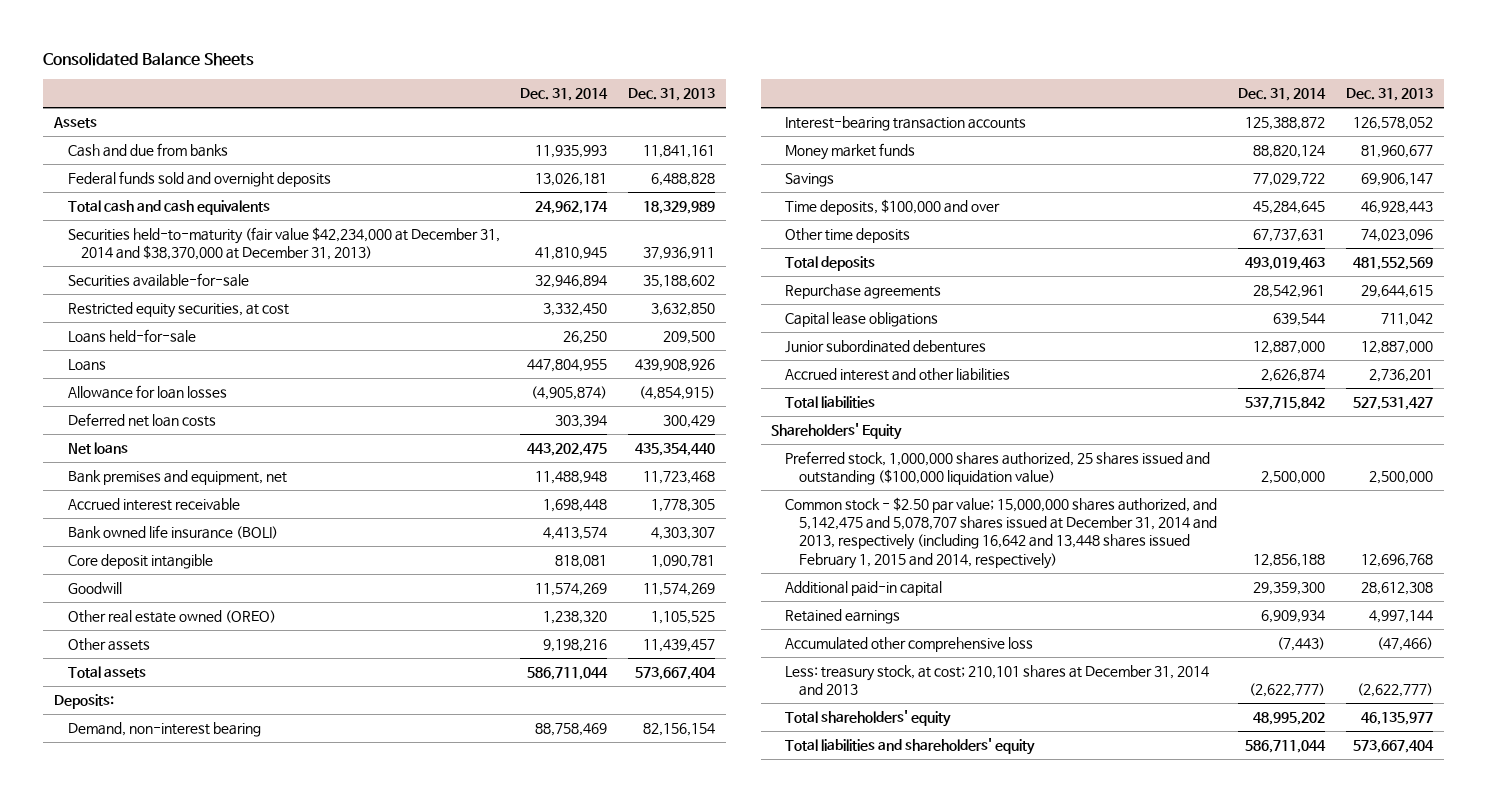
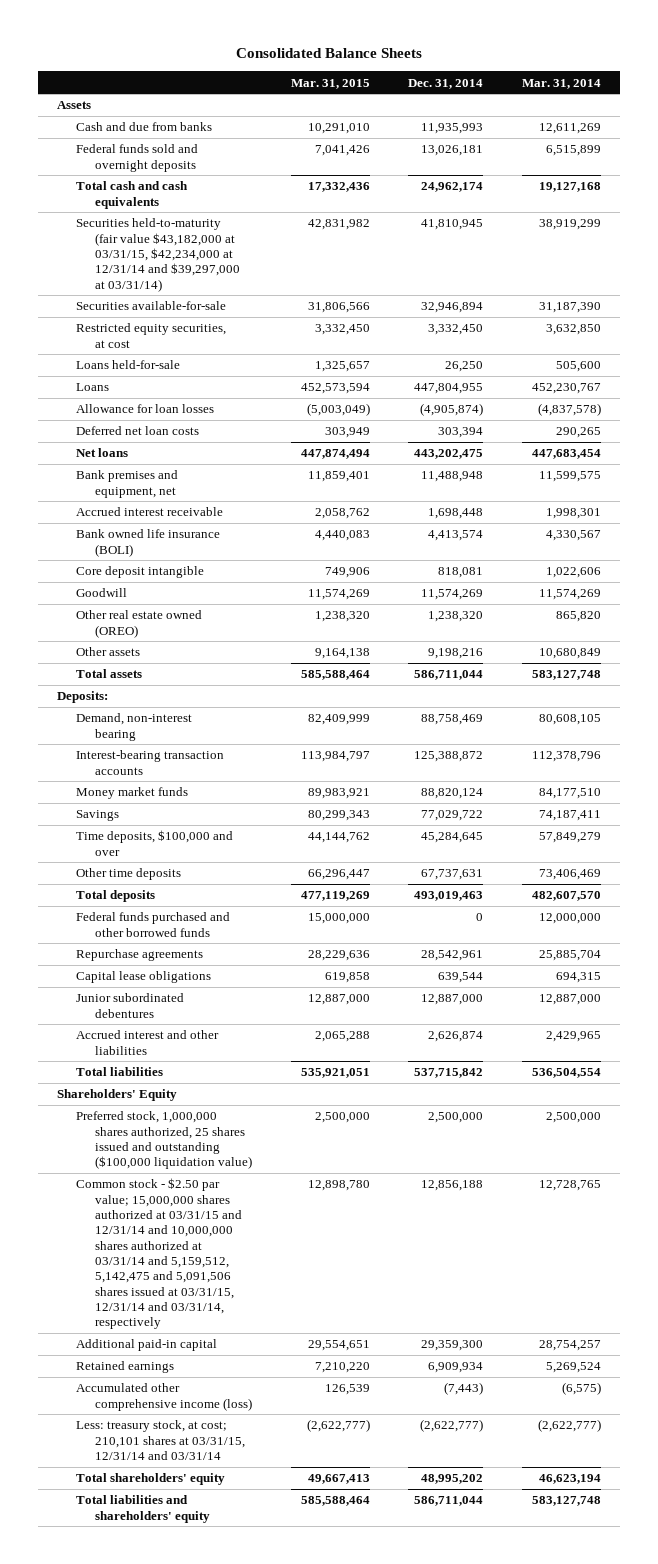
[628,88,716,102] Dec. 31, 2013 -> none
none -> [290,78,370,89] Mar. 31, 2015
none -> [521,78,601,89] Mar. 31, 2014
[67,227,500,261] Securities held-to-maturity (fair value $42,234,000 at December 31, 2014 and $38,370,000 at December 31, 2013) -> [76,218,241,292] Securities held-to-maturity (fair value $43,182,000 at 03/31/15, $42,234,000 at 12/31/14 and $39,297,000 at 03/31/14)
none -> [76,912,231,937] Federal funds purchased and other borrowed funds
[785,497,1218,569] Common stock - $2.50 par value; 15,000,000 shares authorized, and 5,142,475 and 5,078,707 shares issued at December 31, 2014 and 2013, respectively (including 16,642 and 13,448 shares issued February 1, 2015 and 2014, respectively) -> [76,1178,243,1330] Common stock - $2.50 par value; 15,000,000 shares authorized at 03/31/15 and 12/31/14 and 10,000,000 shares authorized at 03/31/14 and 5,159,512, 5,142,475 and 5,091,506 shares issued at 03/31/15, 12/31/14 and 03/31/14, respectively
[785,637,1034,653] Accumulated other comprehensive loss -> [76,1383,253,1411] Accumulated other comprehensive income (loss)
[785,665,1210,697] Less: treasury stock, at cost; 210,101 shares at December 31, 2014 and 2013 -> [76,1420,246,1461] Less: treasury stock, at cost; 210,101 shares at 03/31/15, 12/31/14 and 03/31/14

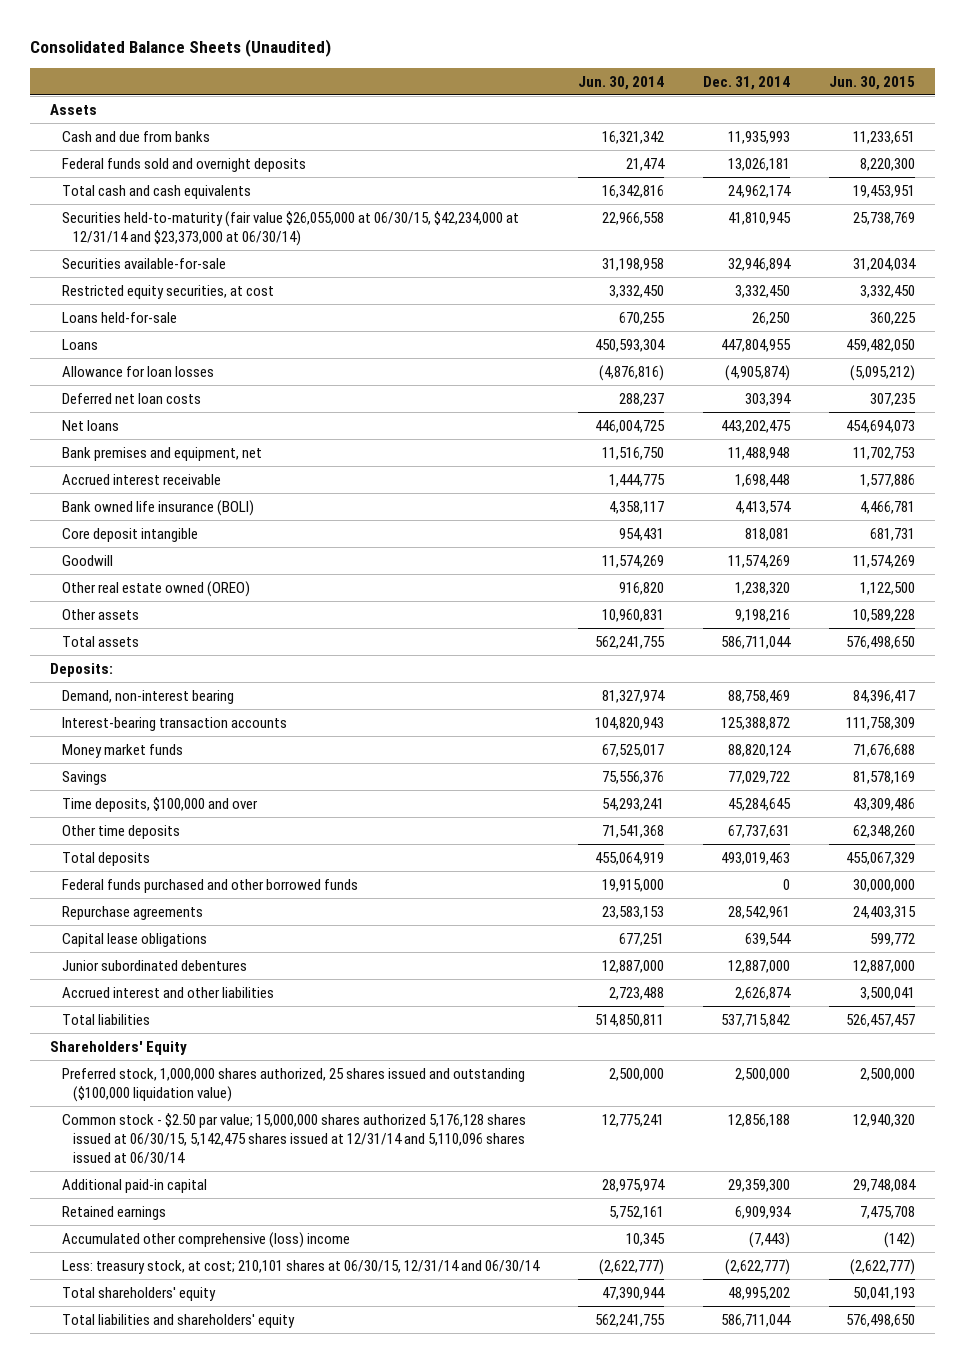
[235,48,422,59] Consolidated Balance Sheets -> [29,39,331,58] Consolidated Balance Sheets (Unaudited)
[290,78,370,89] Mar. 31, 2015 -> none
[521,78,601,89] Mar. 31, 2014 -> none
none -> [577,75,664,90] Jun. 30, 2014
none -> [829,75,916,90] Jun. 30, 2015
[76,218,241,292] Securities held-to-maturity (fair value $43,182,000 at 03/31/15, $42,234,000 at 12/31/14 and $39,297,000 at 03/31/14) -> [61,210,519,246] Securities held-to-maturity (fair value $26,055,000 at 06/30/15, $42,234,000 at 12/31/14 and $23,373,000 at 06/30/14)
[76,1178,243,1330] Common stock - $2.50 par value; 15,000,000 shares authorized at 03/31/15 and 12/31/14 and 10,000,000 shares authorized at 03/31/14 and 5,159,512, 5,142,475 and 5,091,506 shares issued at 03/31/15, 12/31/14 and 03/31/14, respectively -> [61,1112,526,1165] Common stock - $2.50 par value; 15,000,000 shares authorized 5,176,128 shares issued at 06/30/15, 5,142,475 shares issued at 12/31/14 and 5,110,096 shares issued at 06/30/14
[76,1383,253,1411] Accumulated other comprehensive income (loss) -> [61,1231,350,1248] Accumulated other comprehensive (loss) income
[76,1420,246,1461] Less: treasury stock, at cost; 210,101 shares at 03/31/15, 12/31/14 and 03/31/14 -> [61,1259,540,1274] Less: treasury stock, at cost; 210,101 shares at 06/30/15, 12/31/14 and 06/30/14

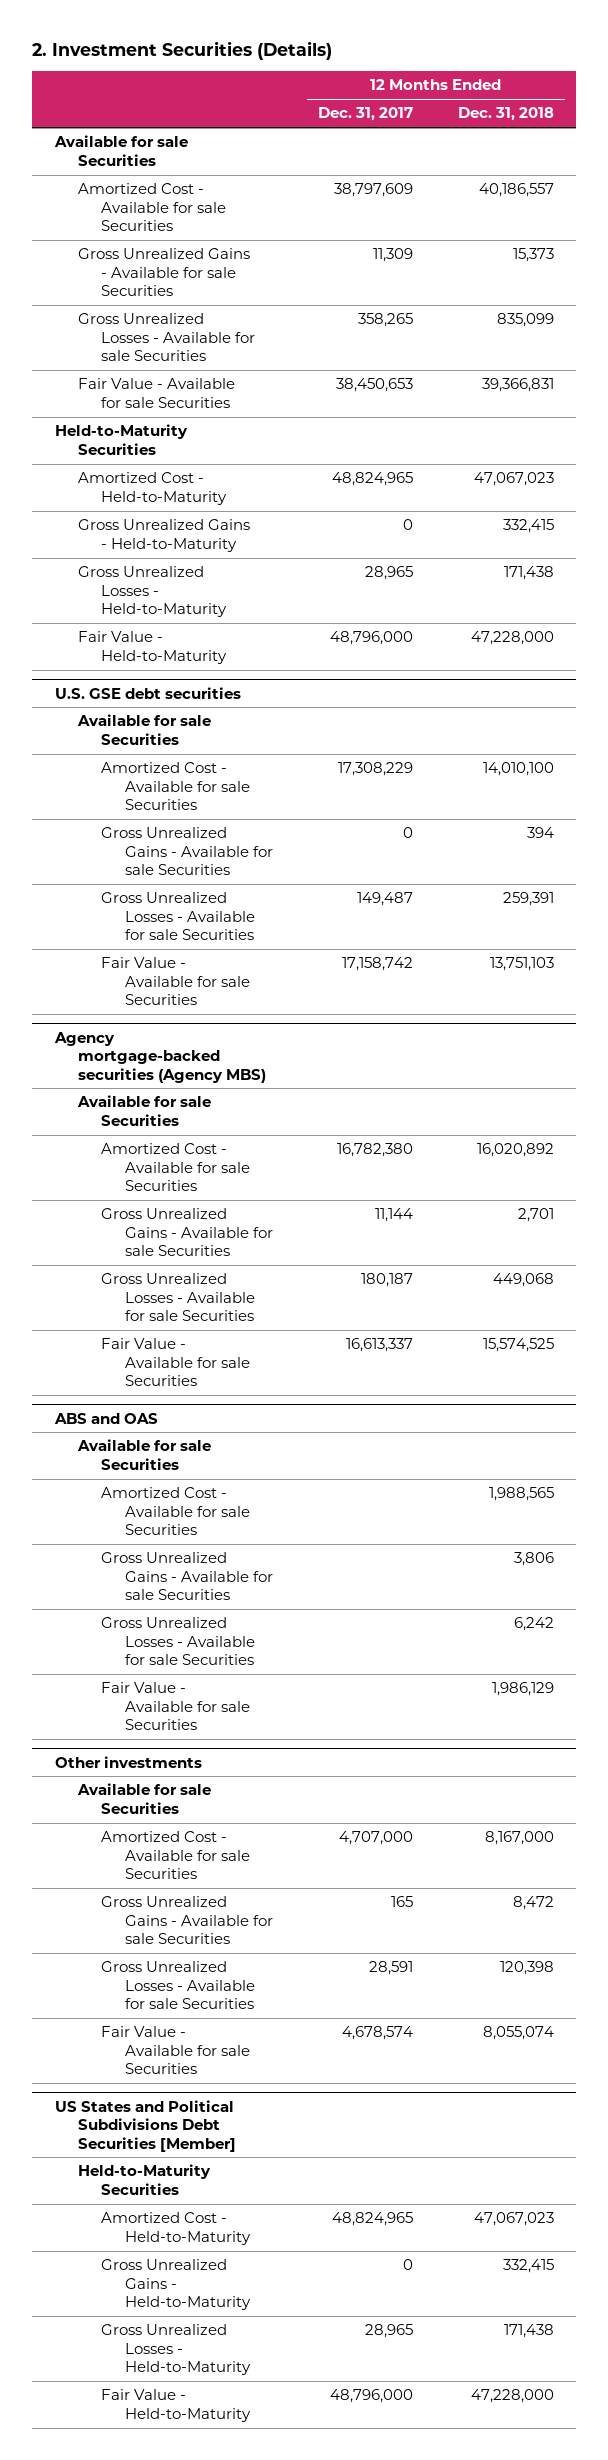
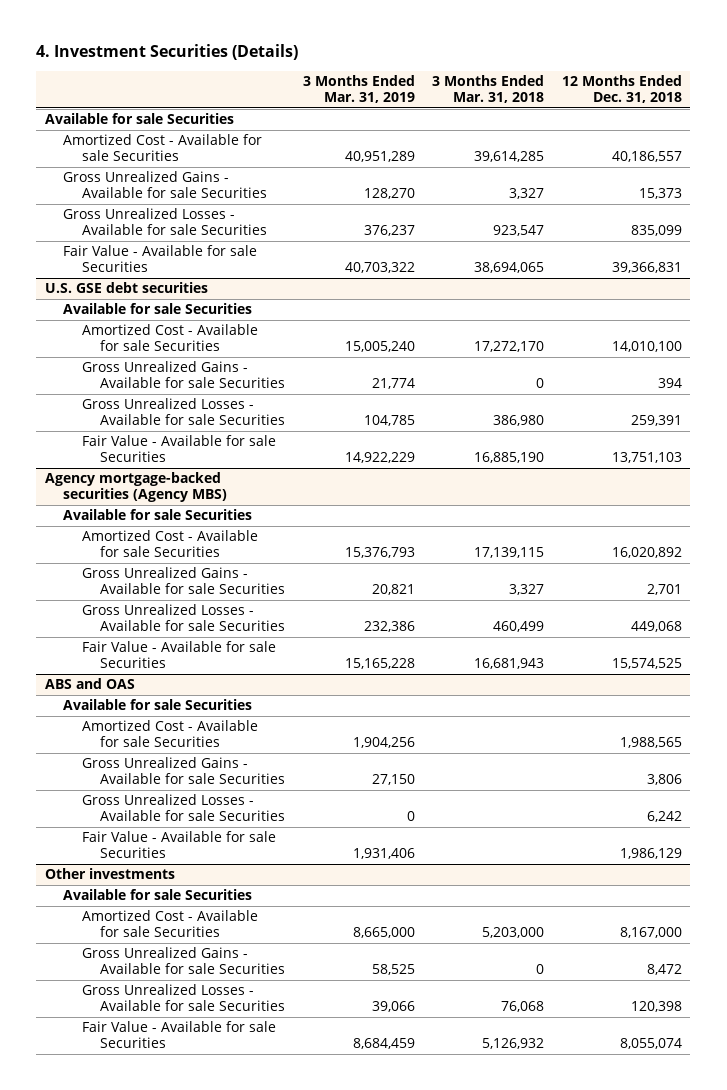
[32,40,333,60] 2. Investment Securities (Details) -> [36,44,299,61] 4. Investment Securities (Details)
[317,107,413,122] Dec. 31, 2017 -> none
none -> [302,75,415,104] 3 Months Ended Mar. 31, 2019
none -> [432,75,545,104] 3 Months Ended Mar. 31, 2018
[54,424,188,455] Held-to-Maturity Securities -> none
[78,472,228,505] Amortized Cost - Held-to-Maturity -> none
[78,519,251,552] Gross Unrealized Gains - Held-to-Maturity -> none
[78,566,228,618] Gross Unrealized Losses - Held-to-Maturity -> none
[78,631,228,664] Fair Value - Held-to-Maturity -> none
[54,2099,237,2152] US States and Political Subdivisions Debt Securities [Member] -> none
[78,2164,212,2195] Held-to-Maturity Securities -> none
[101,2212,251,2245] Amortized Cost - Held-to-Maturity -> none
[101,2259,251,2311] Gross Unrealized Gains - Held-to-Maturity -> none
[101,2324,251,2376] Gross Unrealized Losses - Held-to-Maturity -> none
[101,2389,251,2422] Fair Value - Held-to-Maturity -> none

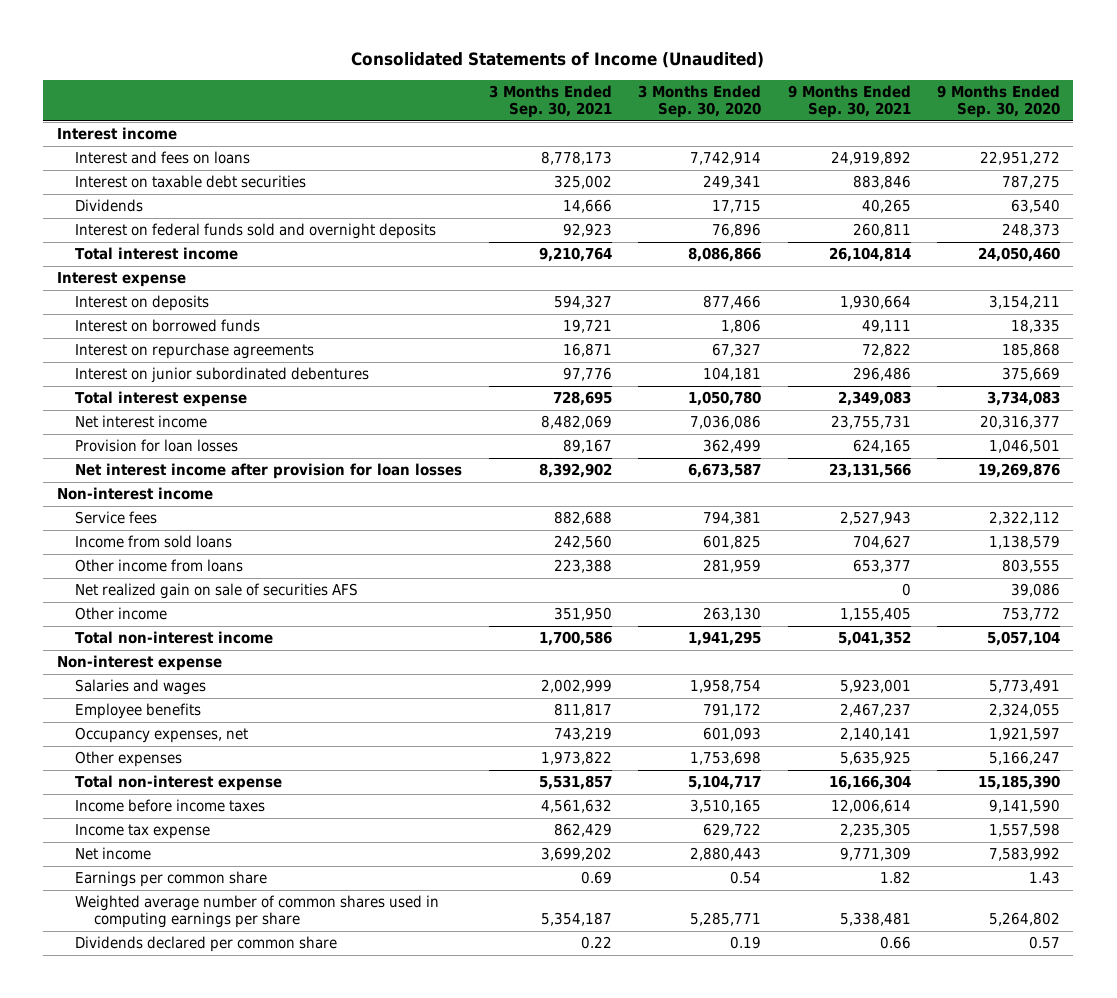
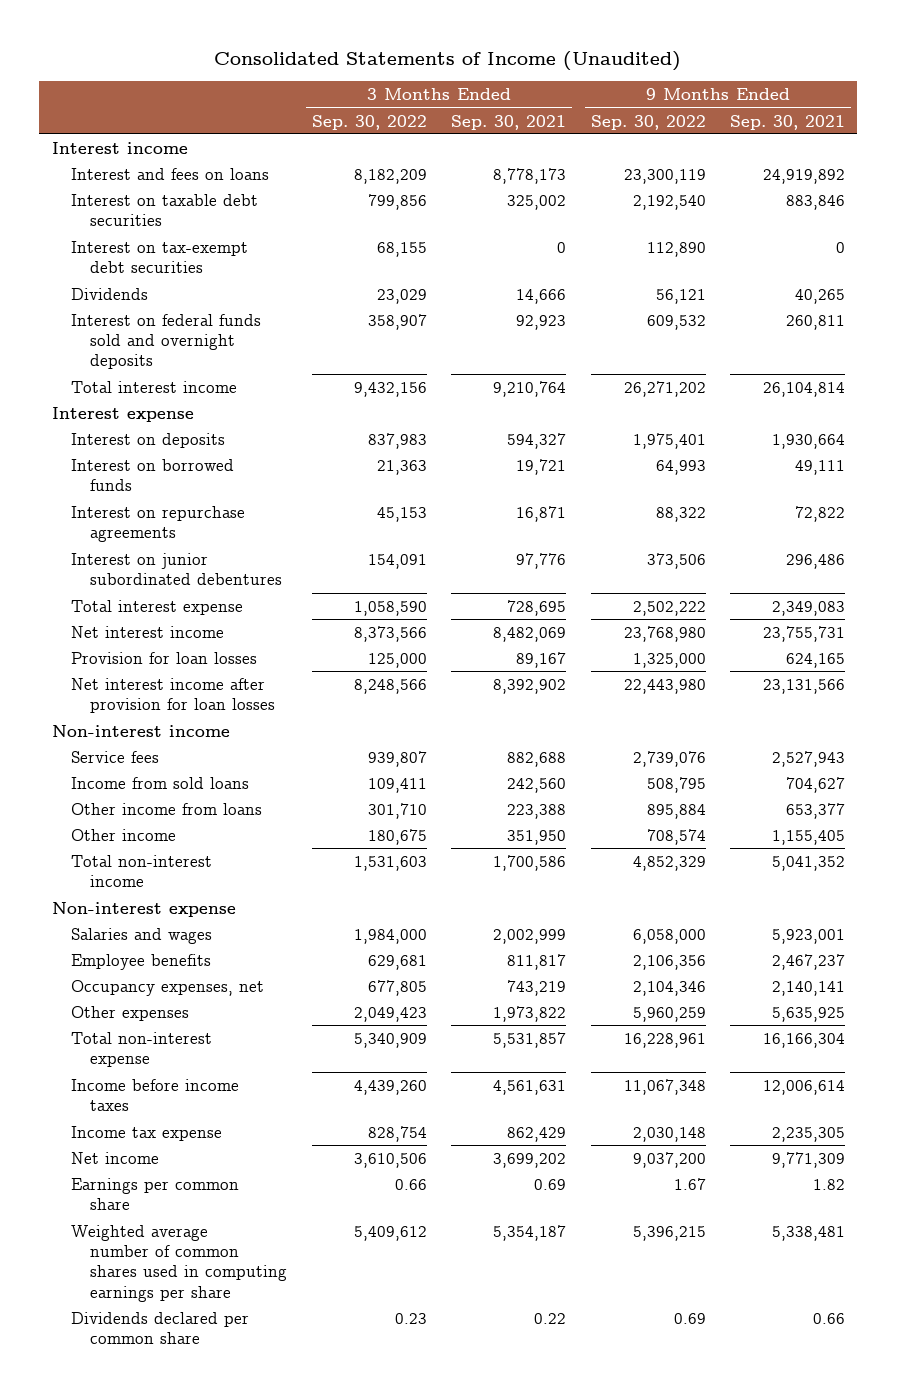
[638,84,762,118] 3 Months Ended Sep. 30, 2020 -> none
[937,84,1061,118] 9 Months Ended Sep. 30, 2020 -> none
none -> [311,114,427,130] Sep. 30, 2022
none -> [590,114,706,130] Sep. 30, 2022
none -> [71,240,249,274] Interest on tax-exempt debt securities
[75,583,359,600] Net realized gain on sale of securities AFS -> none
[540,799,612,814] 4,561,632 -> [493,1079,567,1095] 4,561,631

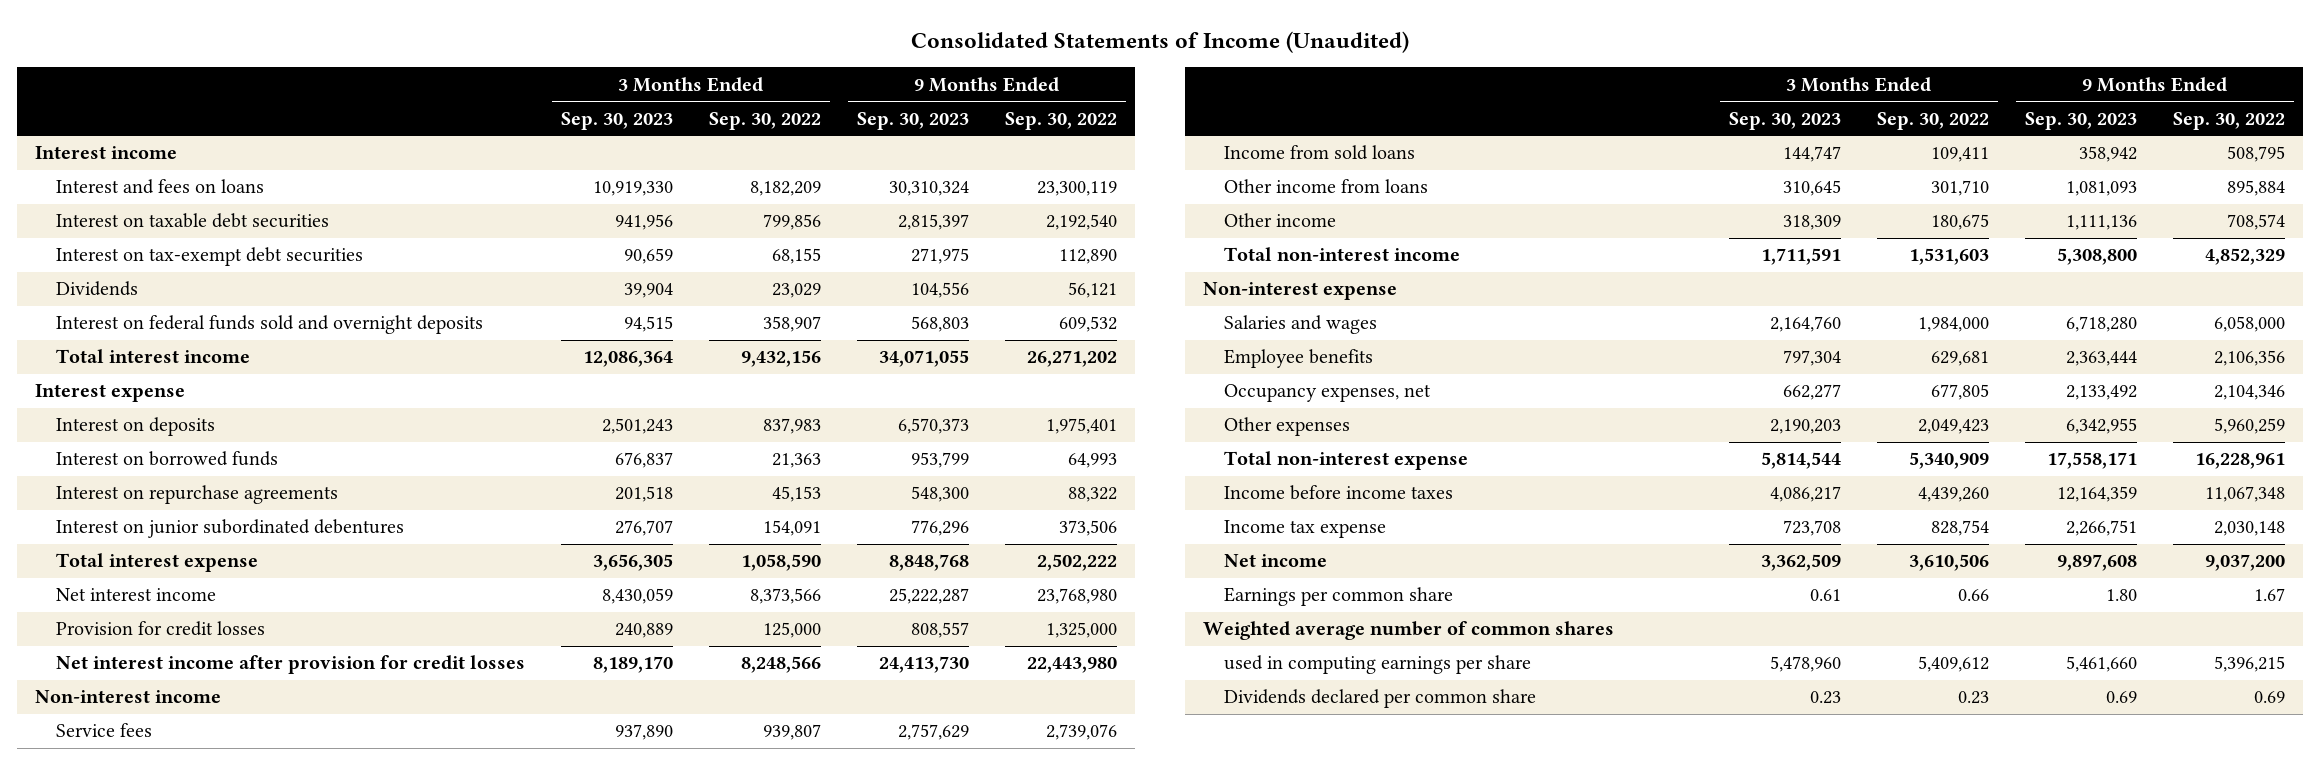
[451,114,567,130] Sep. 30, 2021 -> none
[730,114,846,130] Sep. 30, 2021 -> none
none -> [561,111,674,130] Sep. 30, 2023
none -> [857,111,970,130] Sep. 30, 2023
[71,651,258,664] Provision for loan losses -> [56,621,266,637] Provision for credit losses
[71,677,276,714] Net interest income after provision for loan losses -> [56,655,526,675] Net interest income after provision for credit losses
none -> [1202,621,1614,641] Weighted average number of common shares
[71,1224,288,1302] Weighted average number of common shares used in computing earnings per share -> [1224,655,1532,675] used in computing earnings per share

